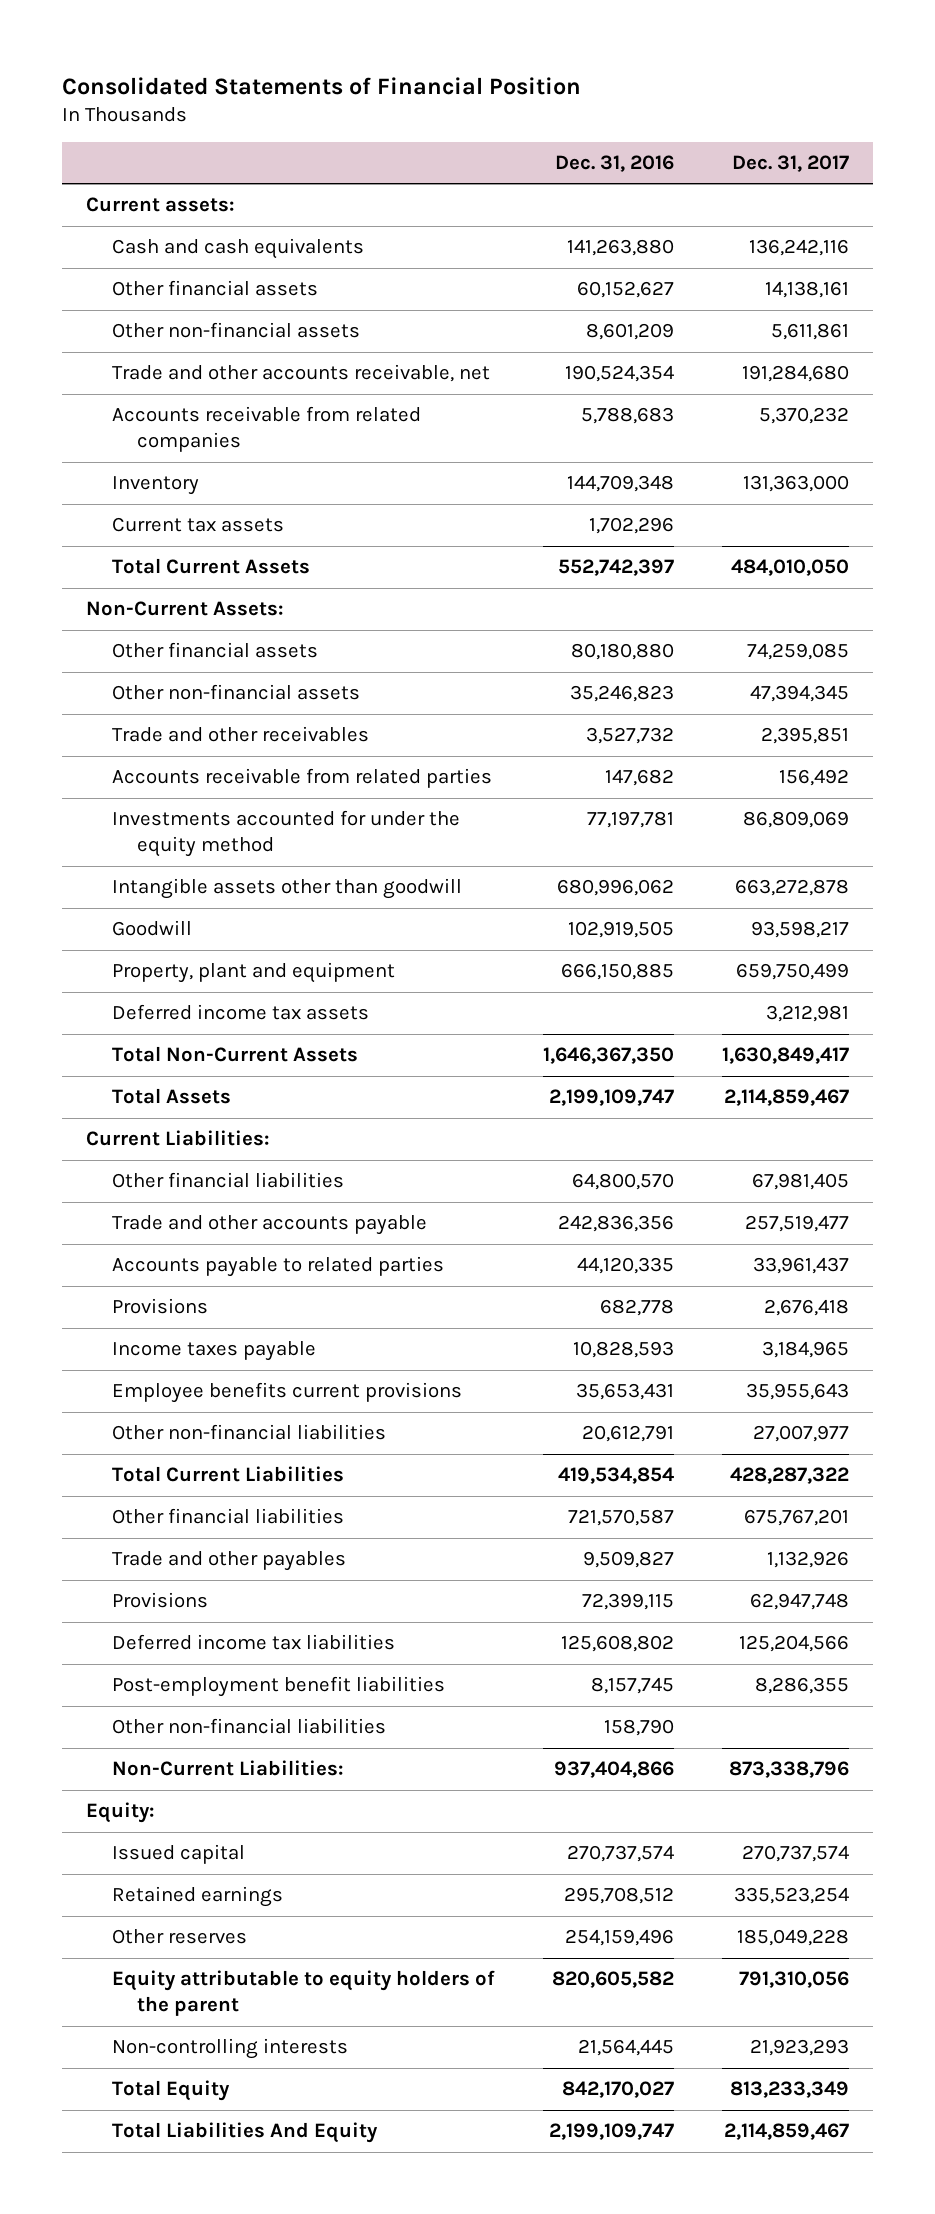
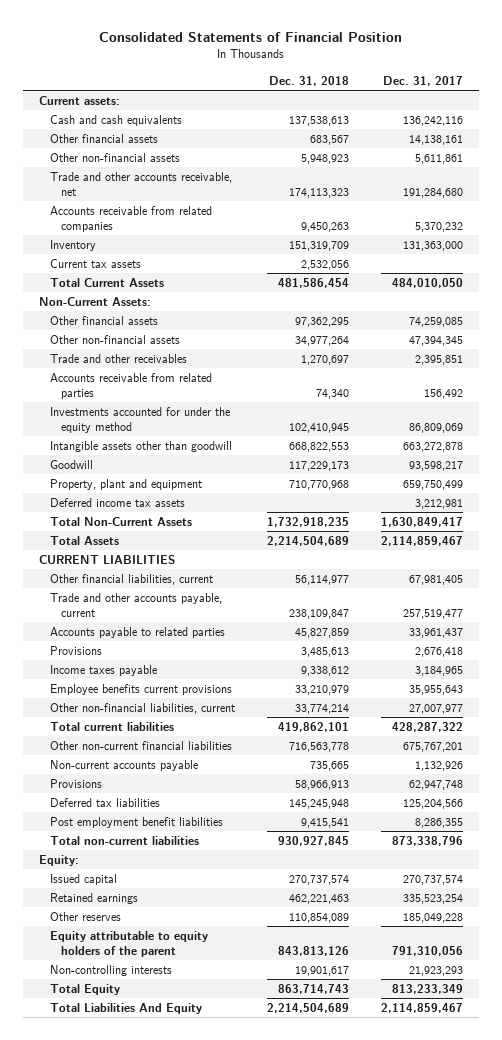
[554,154,674,172] Dec. 31, 2016 -> none
none -> [269,75,350,86] Dec. 31, 2018
[86,1130,271,1147] Current Liabilities: -> [39,555,176,565] CURRENT LIABILITIES
[111,1172,344,1189] Other financial liabilities -> [49,574,213,586] Other financial liabilities, current
[111,1215,427,1236] Trade and other accounts payable -> [49,593,222,617] Trade and other accounts payable, current
[111,1424,386,1441] Other non-financial liabilities -> [49,703,235,715] Other non-financial liabilities, current
[111,1466,344,1483] Total Current Liabilities -> [49,722,174,732] Total current liabilities
[111,1508,344,1525] Other financial liabilities -> [49,741,232,751] Other non-current financial liabilities
[111,1551,346,1572] Trade and other payables -> [49,760,198,772] Non-current accounts payable
[111,1718,386,1735] Other non-financial liabilities -> none
[111,1634,395,1651] Deferred income tax liabilities -> [49,798,160,808] Deferred tax liabilities
[111,1676,445,1698] Post-employment benefit liabilities -> [49,817,223,829] Post employment benefit liabilities
[111,1760,344,1777] Non-Current Liabilities: -> [49,836,199,846] Total non-current liabilities

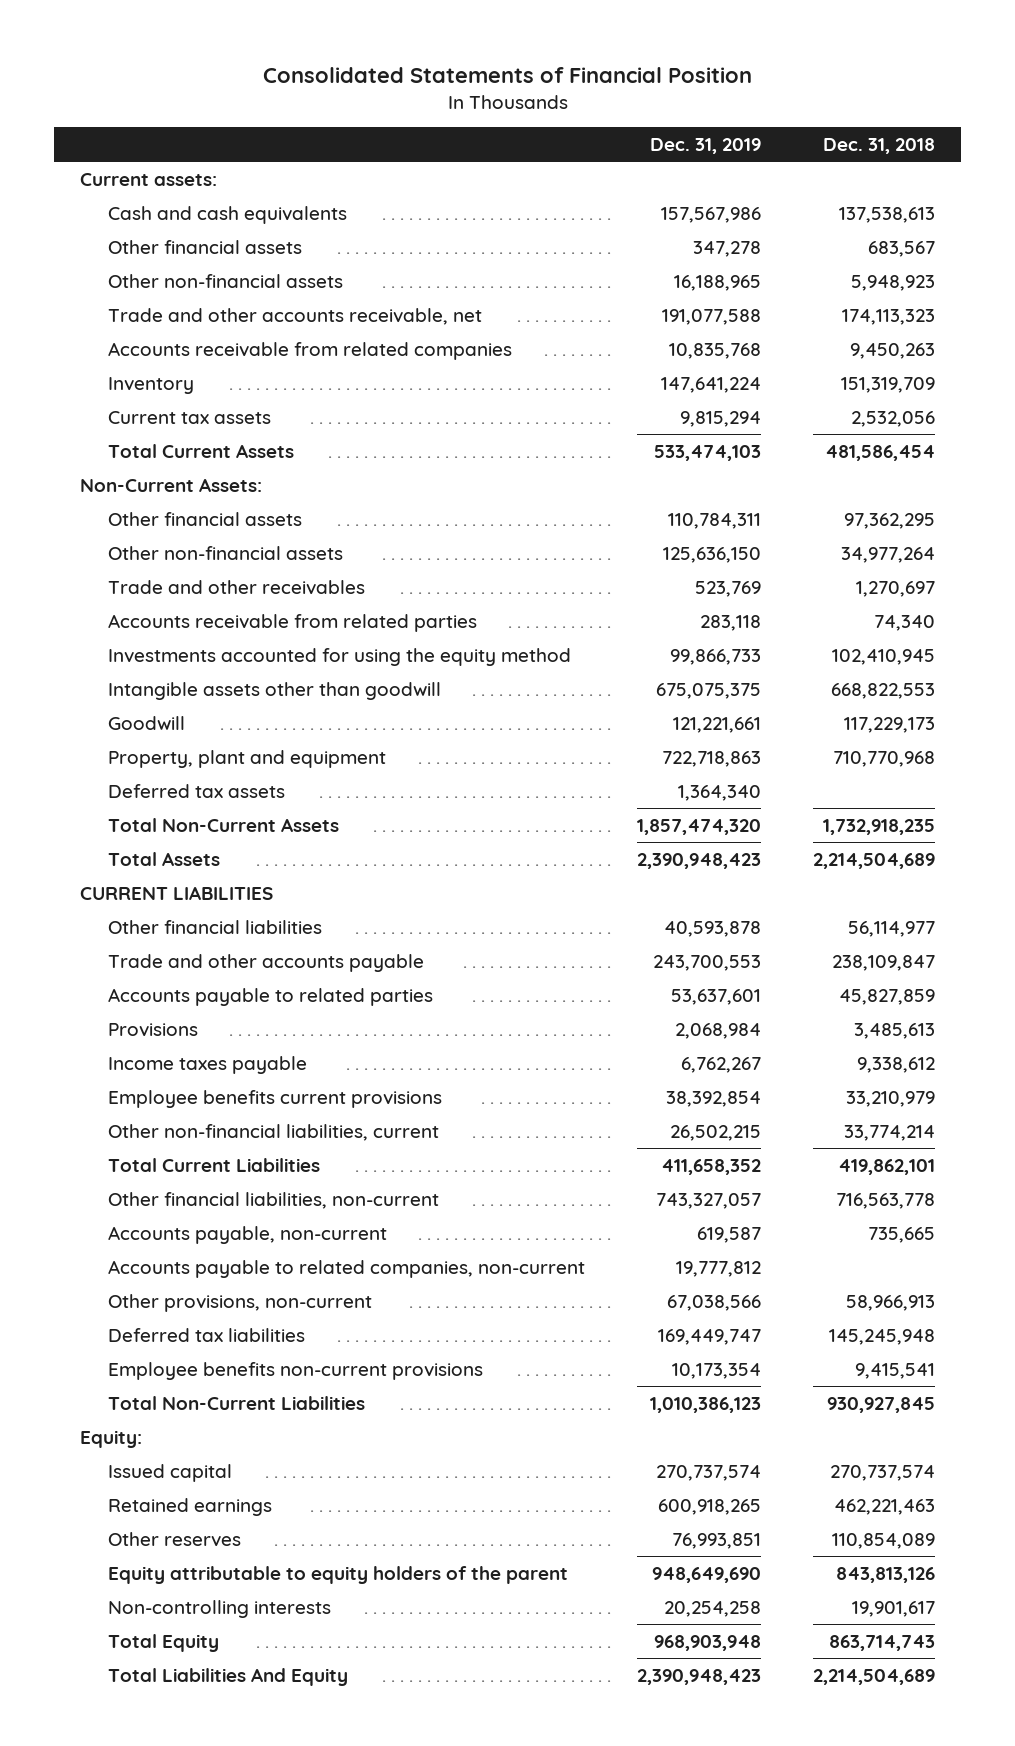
[383,75,464,86] Dec. 31, 2017 -> none
none -> [650,138,762,155] Dec. 31, 2019
[49,407,230,433] Investments accounted for under the equity method -> [107,647,571,666] Investments accounted for using the equity method
[49,498,185,508] Deferred income tax assets -> [107,783,285,798] Deferred tax assets
[49,574,213,586] Other financial liabilities, current -> [107,919,322,934] Other financial liabilities
[49,593,222,617] Trade and other accounts payable, current -> [107,953,424,972] Trade and other accounts payable
[49,722,174,732] Total current liabilities -> [107,1157,320,1172] Total Current Liabilities
[49,741,232,751] Other non-current financial liabilities -> [107,1191,439,1209] Other financial liabilities, non-current
[49,760,198,772] Non-current accounts payable -> [107,1225,387,1244] Accounts payable, non-current
none -> [107,1259,585,1278] Accounts payable to related companies, non-current
[49,779,102,789] Provisions -> [107,1293,372,1312] Other provisions, non-current
[49,817,223,829] Post employment benefit liabilities -> [107,1361,483,1380] Employee benefits non-current provisions
[49,836,199,846] Total non-current liabilities -> [107,1395,365,1410] Total Non-Current Liabilities

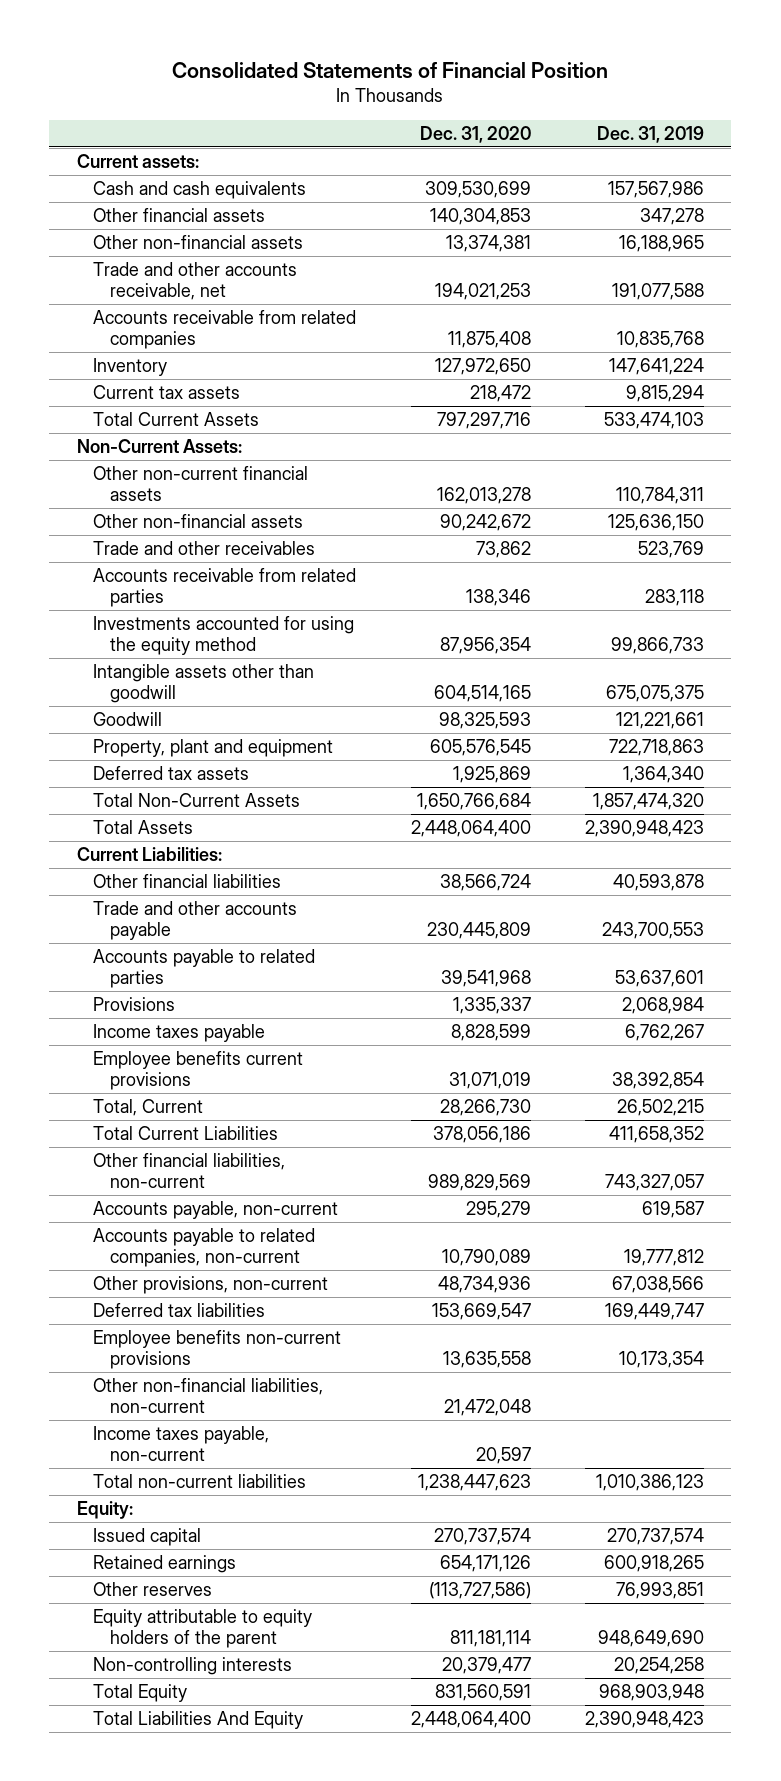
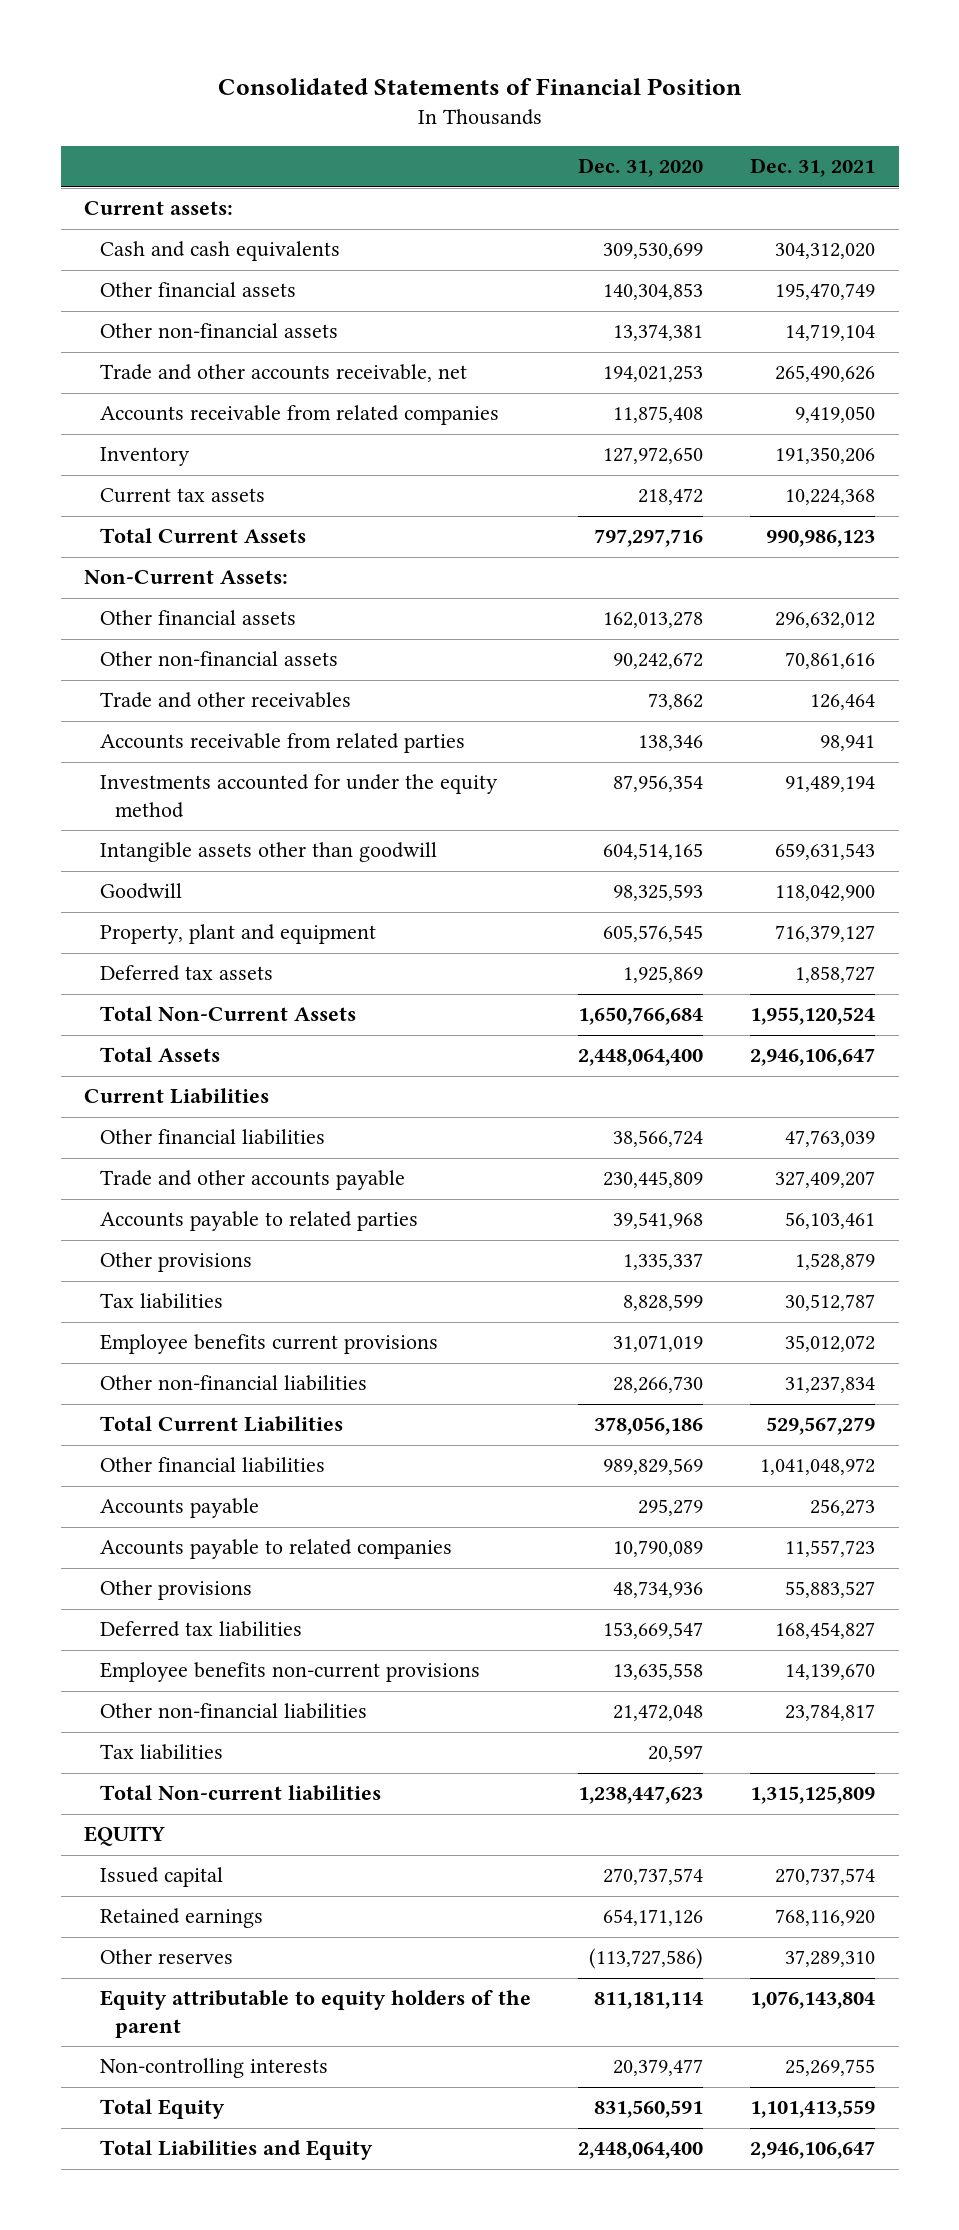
[597,126,705,144] Dec. 31, 2019 -> none
none -> [750,158,876,178] Dec. 31, 2021
[93,465,309,502] Other non-current financial assets -> [99,610,296,626] Other financial assets
[93,615,355,656] Investments accounted for using the equity method -> [99,774,498,818] Investments accounted for under the equity method
[76,846,222,861] Current Liabilities: -> [84,1088,270,1105] Current Liabilities
[93,996,176,1011] Provisions -> [99,1252,252,1273] Other provisions
[93,1023,266,1042] Income taxes payable -> [99,1293,223,1310] Tax liabilities
[93,1098,204,1116] Total, Current -> [99,1375,367,1392] Other non-financial liabilities
[93,1152,286,1189] Other financial liabilities, non-current -> [99,1457,325,1474] Other financial liabilities
[93,1200,339,1219] Accounts payable, non-current -> [99,1498,259,1519] Accounts payable
[93,1227,316,1268] Accounts payable to related companies, non-current -> [99,1539,452,1560] Accounts payable to related companies
[93,1275,329,1294] Other provisions, non-current -> [99,1580,252,1601] Other provisions
[93,1377,324,1414] Other non-financial liabilities, non-current -> [99,1703,367,1720] Other non-financial liabilities
[93,1425,270,1462] Income taxes payable, non-current -> [99,1744,223,1761] Tax liabilities
[93,1473,307,1488] Total non-current liabilities -> [99,1785,381,1802] Total Non-current liabilities
[76,1500,133,1519] Equity: -> [84,1826,166,1847] EQUITY
[93,1710,304,1729] Total Liabilities And Equity -> [99,2140,373,2161] Total Liabilities and Equity

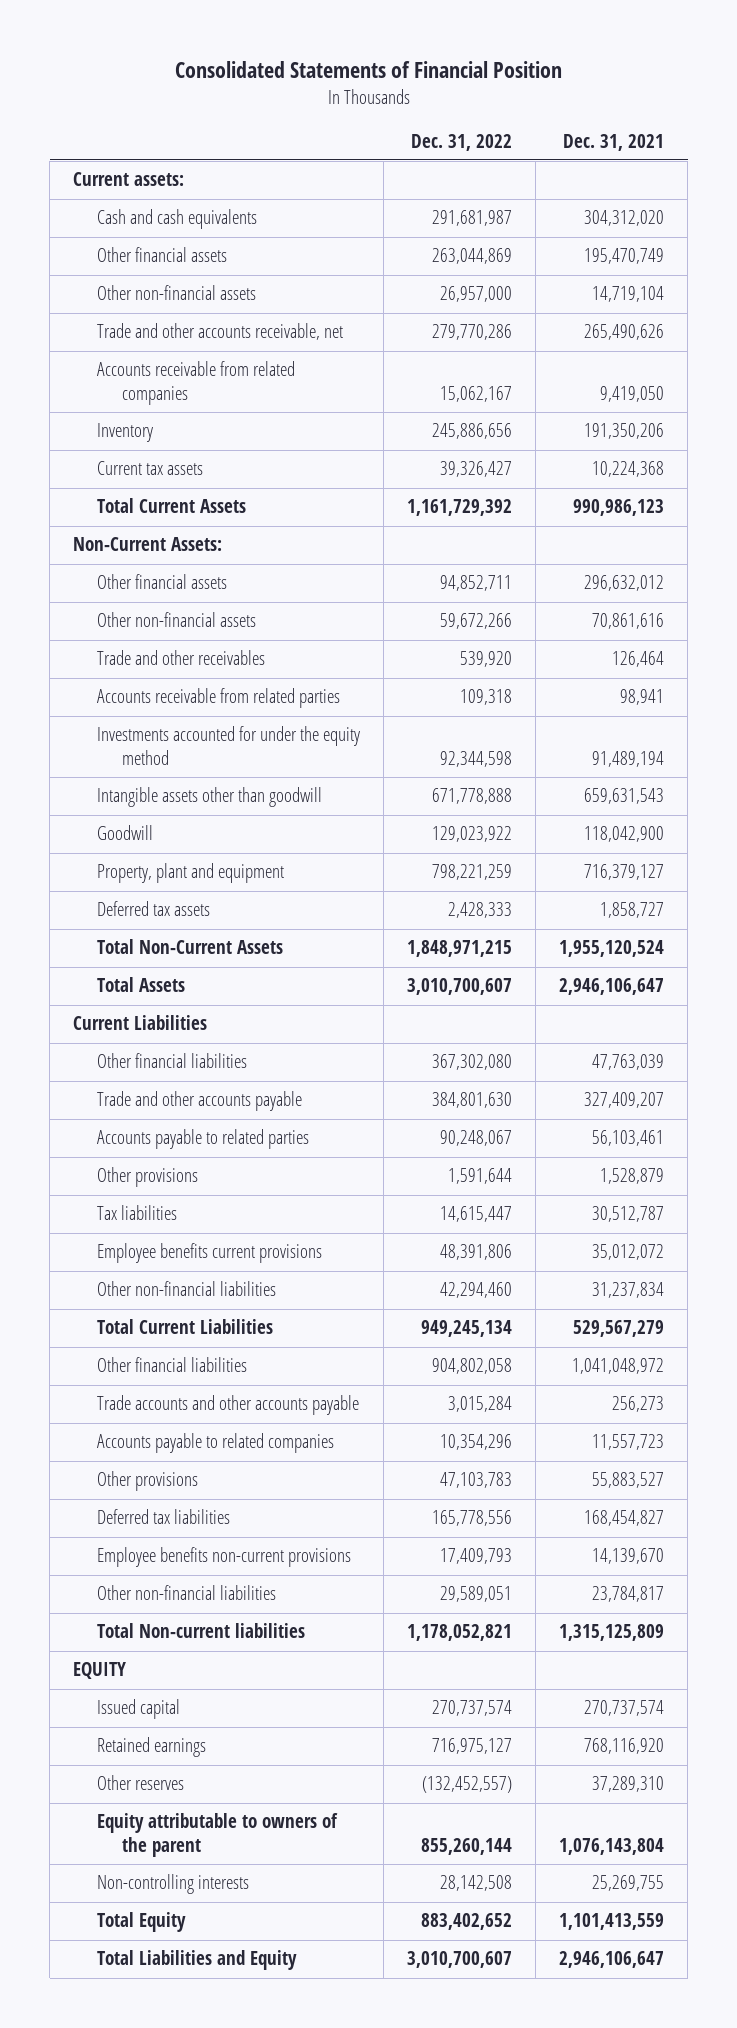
[577,158,703,178] Dec. 31, 2020 -> none
none -> [411,133,513,151] Dec. 31, 2022
[99,1498,259,1519] Accounts payable -> [97,1395,360,1416] Trade accounts and other accounts payable
[99,1744,223,1761] Tax liabilities -> none
[99,1990,531,2038] Equity attributable to equity holders of the parent -> [97,1813,339,1857] Equity attributable to owners of the parent

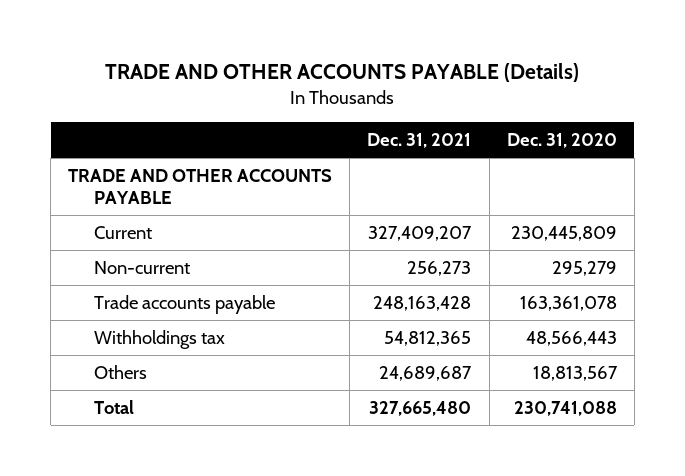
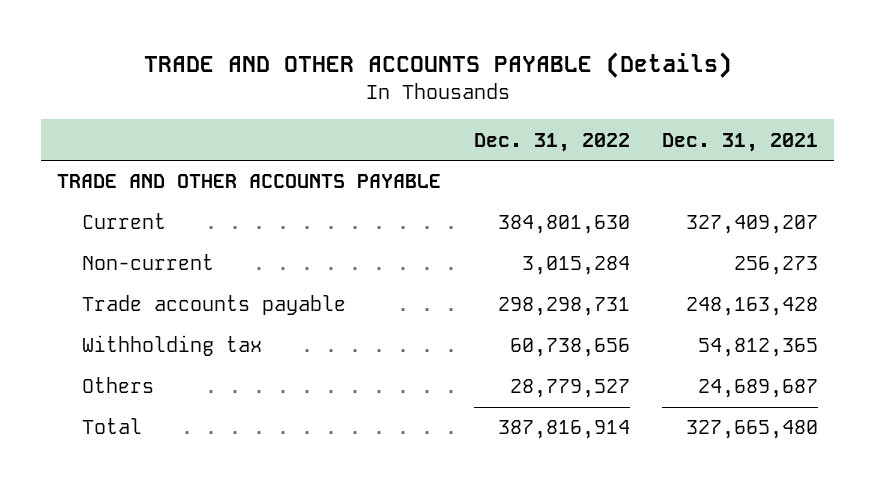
[506,133,617,149] Dec. 31, 2020 -> none
none -> [473,132,630,152] Dec. 31, 2022
[94,330,226,350] Withholdings tax -> [81,335,262,357] Withholding tax

